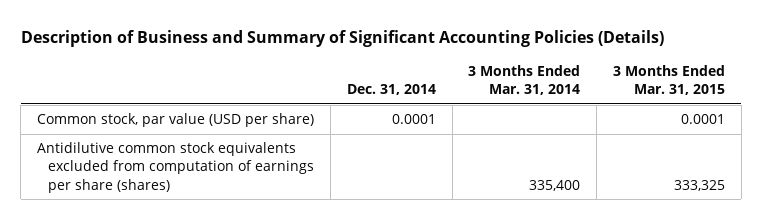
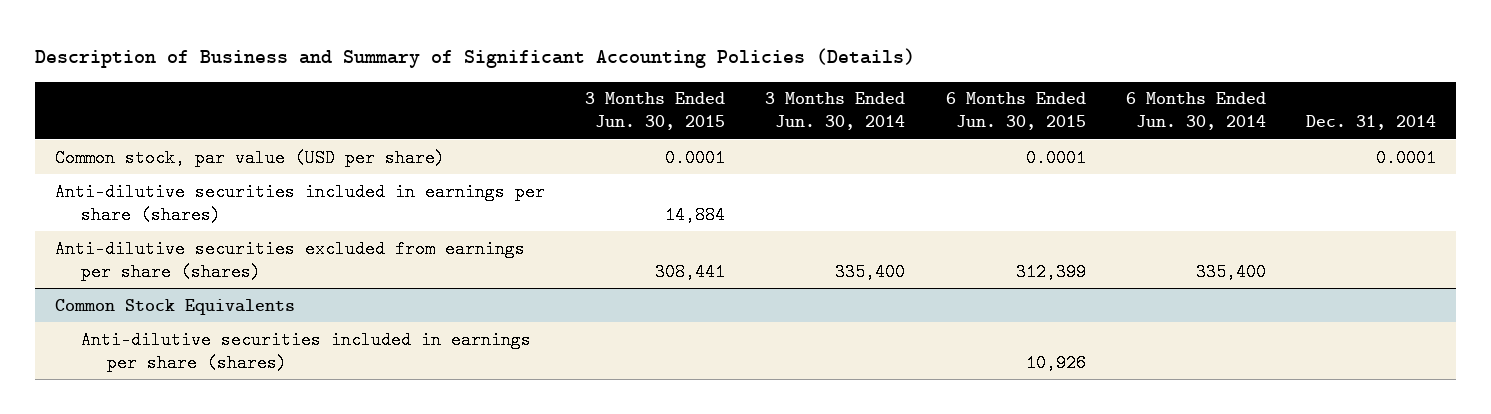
[468,65,581,96] 3 Months Ended Mar. 31, 2014 -> none
[613,65,726,96] 3 Months Ended Mar. 31, 2015 -> none
none -> [585,92,726,131] 3 Months Ended Jun. 30, 2015
none -> [765,92,906,131] 3 Months Ended Jun. 30, 2014
none -> [945,92,1086,131] 6 Months Ended Jun. 30, 2015
none -> [1125,92,1266,131] 6 Months Ended Jun. 30, 2014
none -> [55,182,546,224] Anti-dilutive securities included in earnings per share (shares)
[37,142,314,193] Antidilutive common stock equivalents excluded from computation of earnings per share (shares) -> [55,239,526,281] Anti-dilutive securities excluded from earnings per share (shares)
none -> [55,298,296,315] Common Stock Equivalents
none -> [80,330,531,372] Anti-dilutive securities included in earnings per share (shares)

